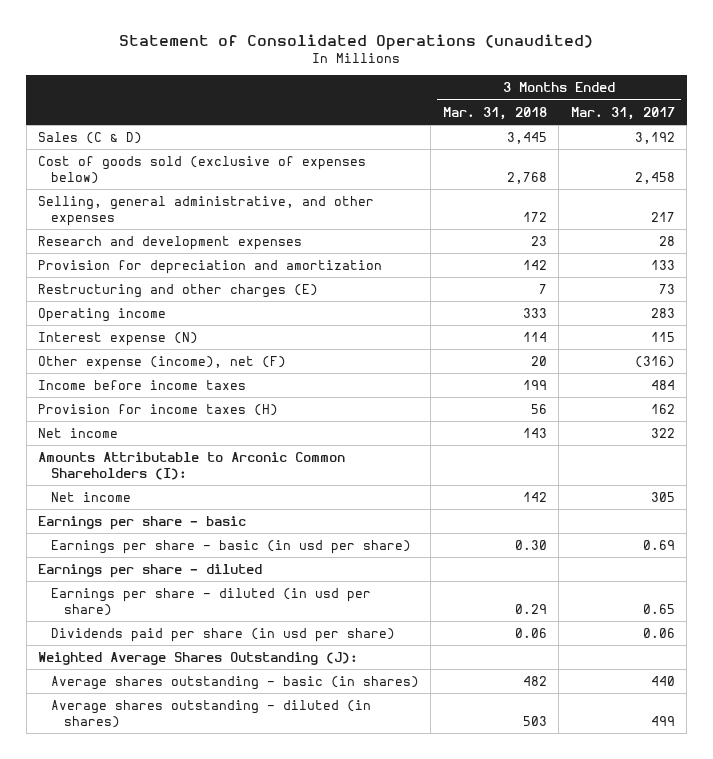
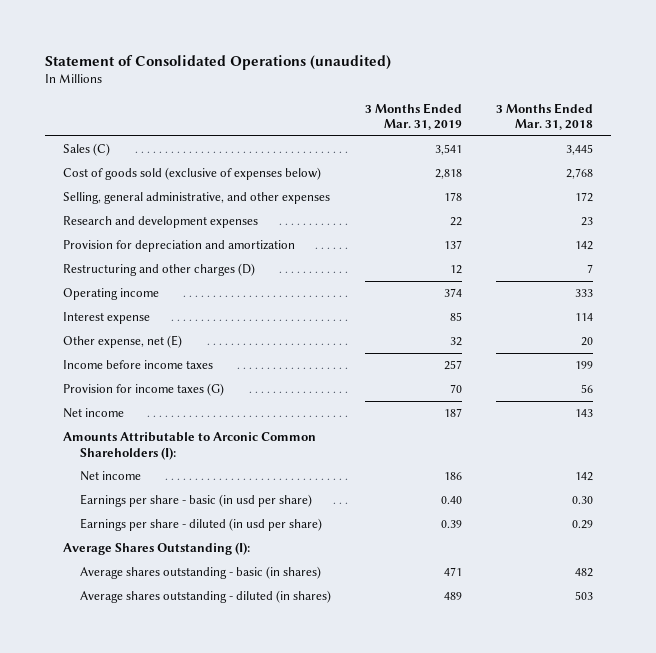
[570,106,675,120] Mar. 31, 2017 -> none
none -> [365,102,463,131] 3 Months Ended Mar. 31, 2019
[37,131,142,144] Sales (C & D) -> [62,143,110,157] Sales (C)
[37,283,318,298] Restructuring and other charges (E) -> [62,263,255,277] Restructuring and other charges (D)
[37,331,198,346] Interest expense (N) -> [62,312,150,325] Interest expense
[37,355,286,370] Other expense (income), net (F) -> [62,335,182,349] Other expense, net (E)
[37,403,278,416] Provision for income taxes (H) -> [62,383,224,397] Provision for income taxes (G)
[37,515,246,530] Earnings per share - basic -> none
[37,563,262,578] Earnings per share - diluted -> none
[51,627,396,642] Dividends paid per share (in usd per share) -> none
[37,651,358,665] Weighted Average Shares Outstanding (J): -> [62,542,250,556] Average Shares Outstanding (I):

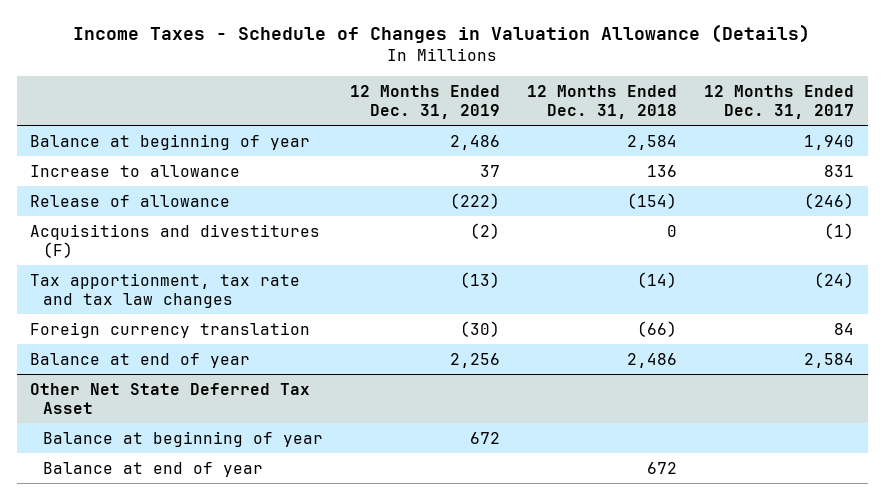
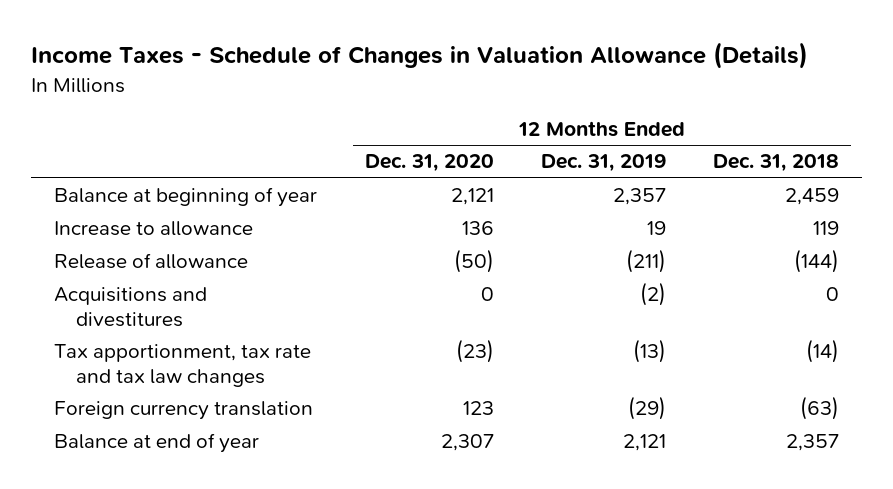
[704,84,855,119] 12 Months Ended Dec. 31, 2017 -> none
none -> [364,154,494,173] Dec. 31, 2020
[449,134,500,150] 2,486 -> [612,188,666,206] 2,357
[626,134,677,150] 2,584 -> [784,188,839,206] 2,459
[479,164,500,177] 37 -> [646,221,666,236] 19
[646,164,677,177] 136 -> [812,221,839,236] 119
[449,192,500,209] (222) -> [625,249,666,274] (211)
[626,192,677,209] (154) -> [793,249,839,274] (144)
[30,223,321,258] Acquisitions and divestitures (F) -> [54,287,208,328] Acquisitions and divestitures
[30,382,311,414] Other Net State Deferred Tax Asset -> none
[42,430,323,447] Balance at beginning of year -> none
[42,461,263,477] Balance at end of year -> none
[459,320,500,337] (30) -> [627,396,666,421] (29)
[636,320,677,337] (66) -> [799,396,839,421] (63)
[449,352,500,368] 2,256 -> [622,434,666,452] 2,121
[626,352,677,368] 2,486 -> [785,434,839,452] 2,357

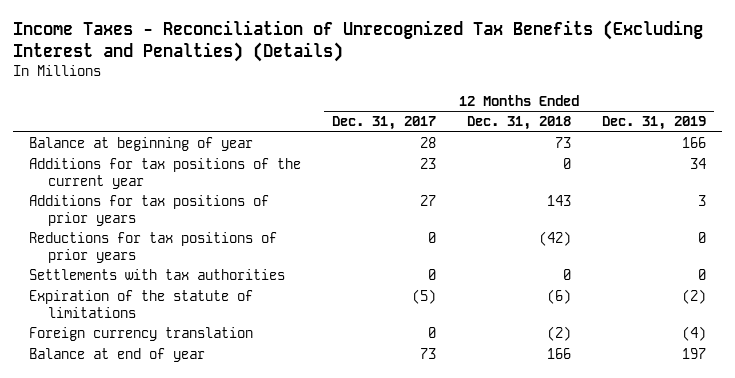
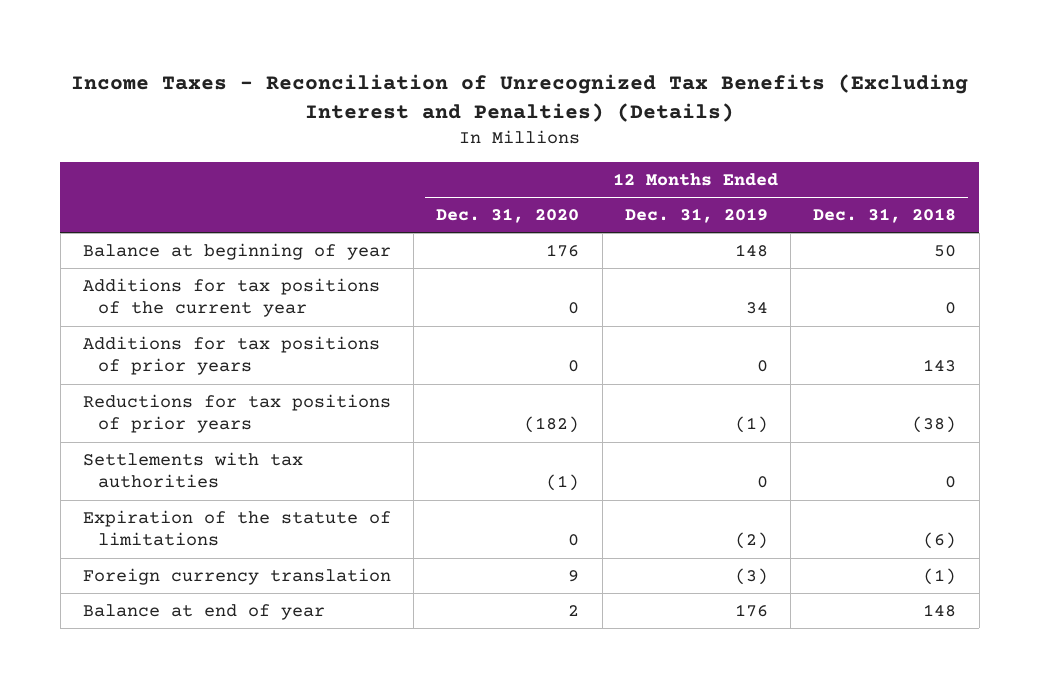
[331,116,436,131] Dec. 31, 2017 -> none
none -> [436,208,580,224] Dec. 31, 2020
[554,137,571,149] 73 -> [934,245,957,258] 50
[682,137,707,149] 166 -> [734,244,768,258] 148
[698,195,707,207] 3 -> [756,360,768,373] 0
[538,231,571,247] (42) -> [912,416,957,434] (38)
[698,232,707,244] 0 -> [734,416,768,434] (1)
[546,326,571,342] (2) -> [923,568,957,586] (1)
[682,326,707,342] (4) -> [734,568,768,586] (3)
[546,348,571,360] 166 -> [923,604,957,618] 148
[682,348,707,360] 197 -> [734,604,768,618] 176

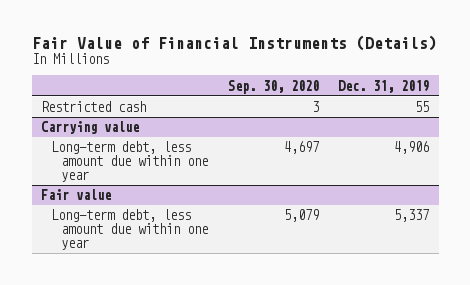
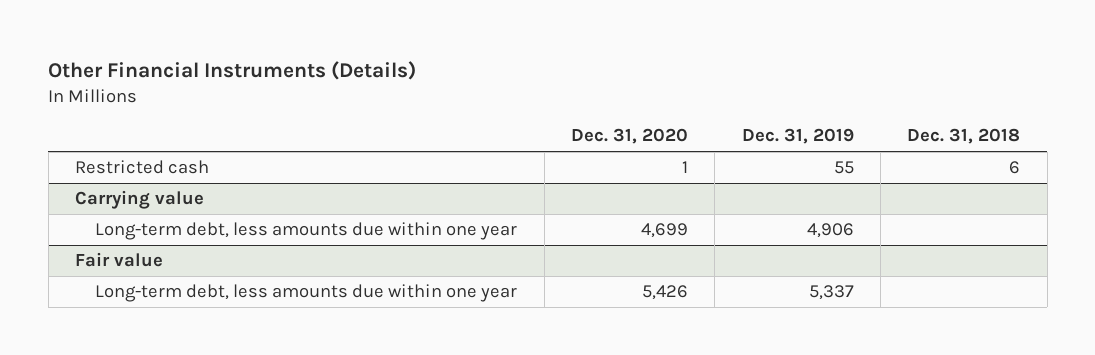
[31,35,437,52] Fair Value of Financial Instruments (Details) -> [48,60,417,80] Other Financial Instruments (Details)
[227,79,319,94] Sep. 30, 2020 -> none
none -> [570,128,688,145] Dec. 31, 2020
none -> [907,128,1021,145] Dec. 31, 2018
[51,141,209,182] Long-term debt, less amount due within one year -> [95,222,518,241] Long-term debt, less amounts due within one year
[51,209,209,250] Long-term debt, less amount due within one year -> [95,284,518,303] Long-term debt, less amounts due within one year

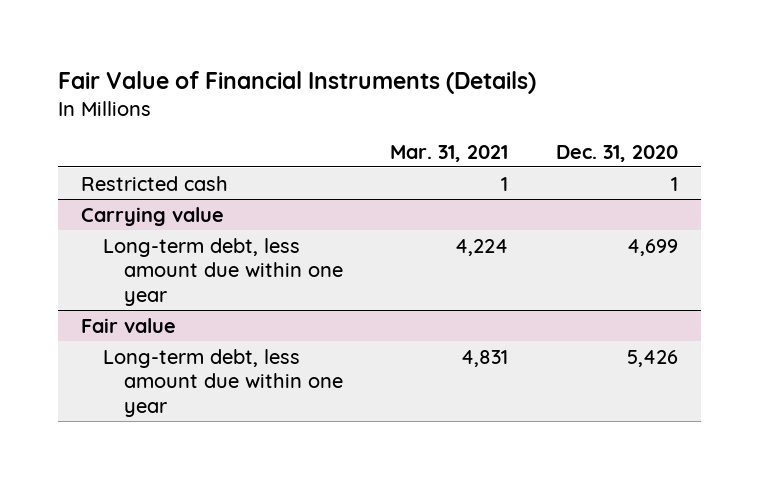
[48,60,417,80] Other Financial Instruments (Details) -> [57,70,536,94] Fair Value of Financial Instruments (Details)
[741,128,854,145] Dec. 31, 2019 -> none
[907,128,1021,145] Dec. 31, 2018 -> none
none -> [390,144,509,162] Mar. 31, 2021
[95,222,518,241] Long-term debt, less amounts due within one year -> [102,237,343,306] Long-term debt, less amount due within one year
[95,284,518,303] Long-term debt, less amounts due within one year -> [102,348,343,417] Long-term debt, less amount due within one year

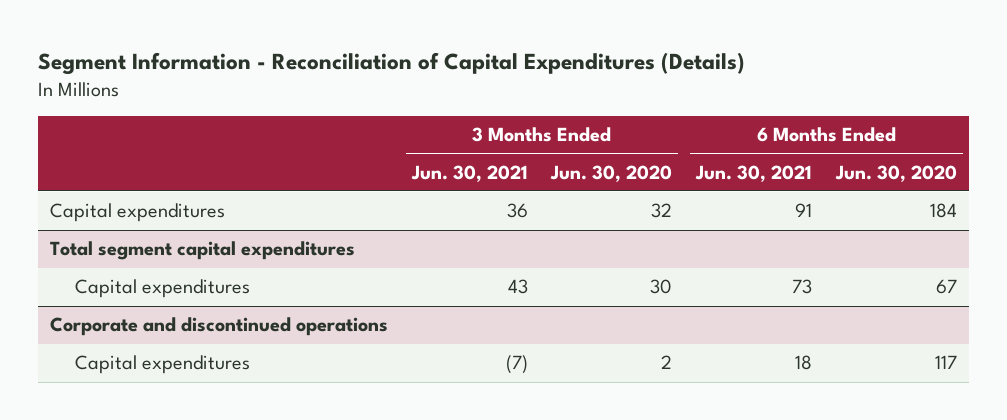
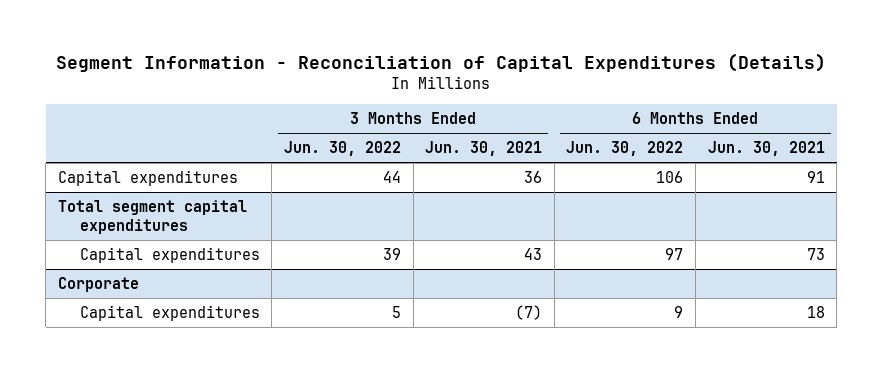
[550,164,673,182] Jun. 30, 2020 -> none
[835,164,958,182] Jun. 30, 2020 -> none
none -> [283,141,401,157] Jun. 30, 2022
none -> [566,141,684,157] Jun. 30, 2022
[49,317,388,337] Corporate and discontinued operations -> [57,277,139,293] Corporate

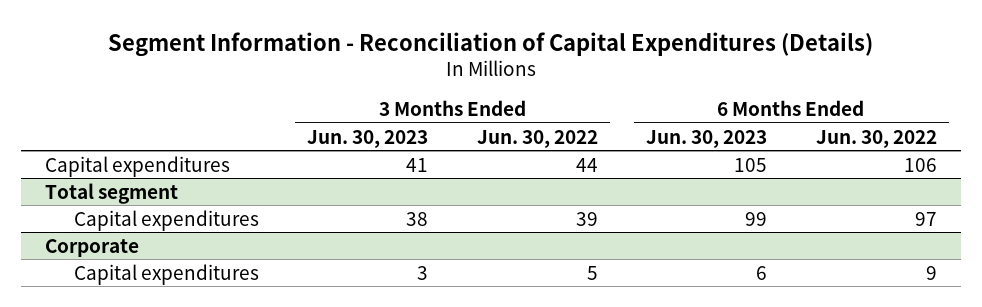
[425,141,543,157] Jun. 30, 2021 -> none
[707,141,825,157] Jun. 30, 2021 -> none
none -> [307,129,429,148] Jun. 30, 2023
none -> [646,129,768,148] Jun. 30, 2023
[57,200,247,234] Total segment capital expenditures -> [45,182,179,204] Total segment

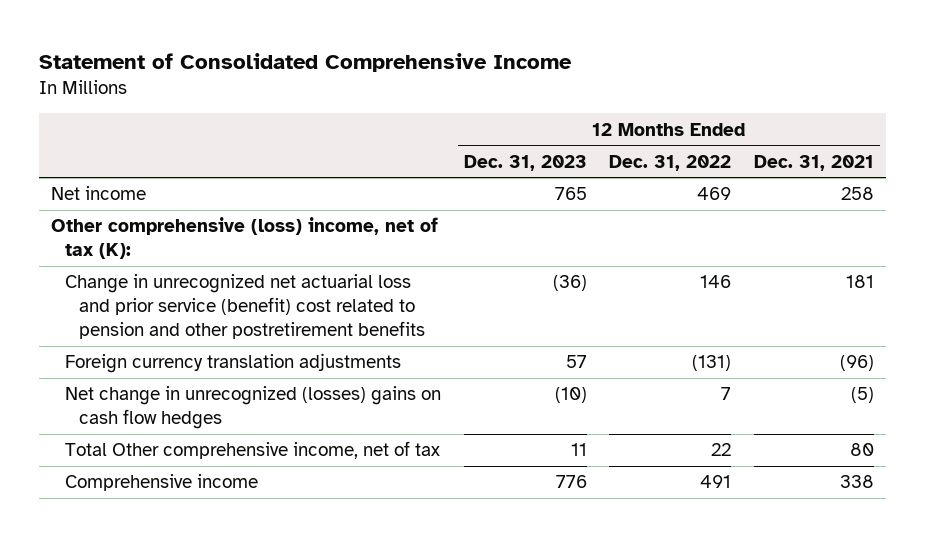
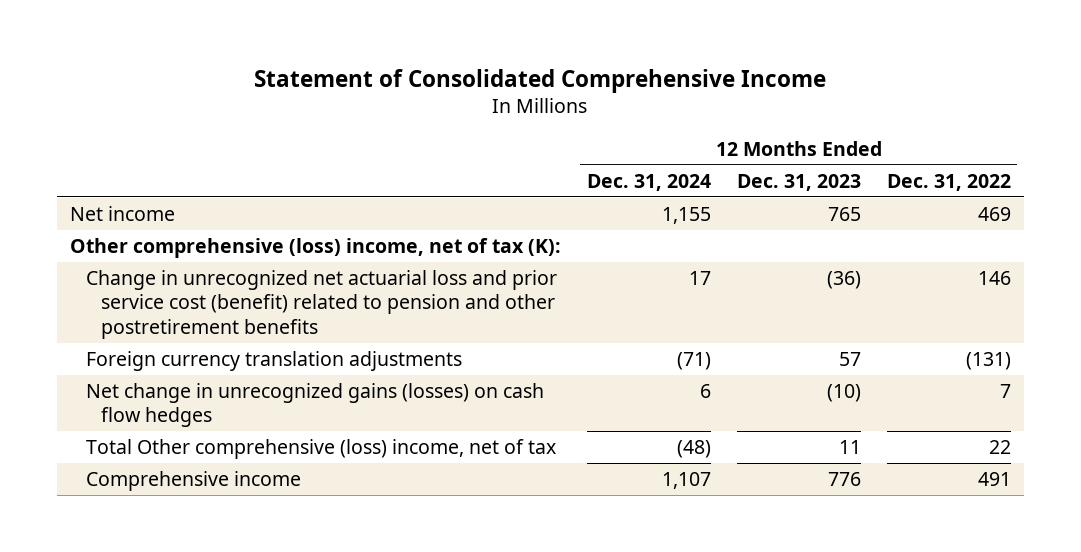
[754,154,875,171] Dec. 31, 2021 -> none
none -> [586,173,711,191] Dec. 31, 2024
[64,274,425,340] Change in unrecognized net actuarial loss and prior service (benefit) cost related to pension and other postretirement benefits -> [85,269,557,339] Change in unrecognized net actuarial loss and prior service cost (benefit) related to pension and other postretirement benefits
[64,386,441,430] Net change in unrecognized (losses) gains on cash flow hedges -> [85,382,544,428] Net change in unrecognized gains (losses) on cash flow hedges
[64,441,440,460] Total Other comprehensive income, net of tax -> [85,438,556,459] Total Other comprehensive (loss) income, net of tax

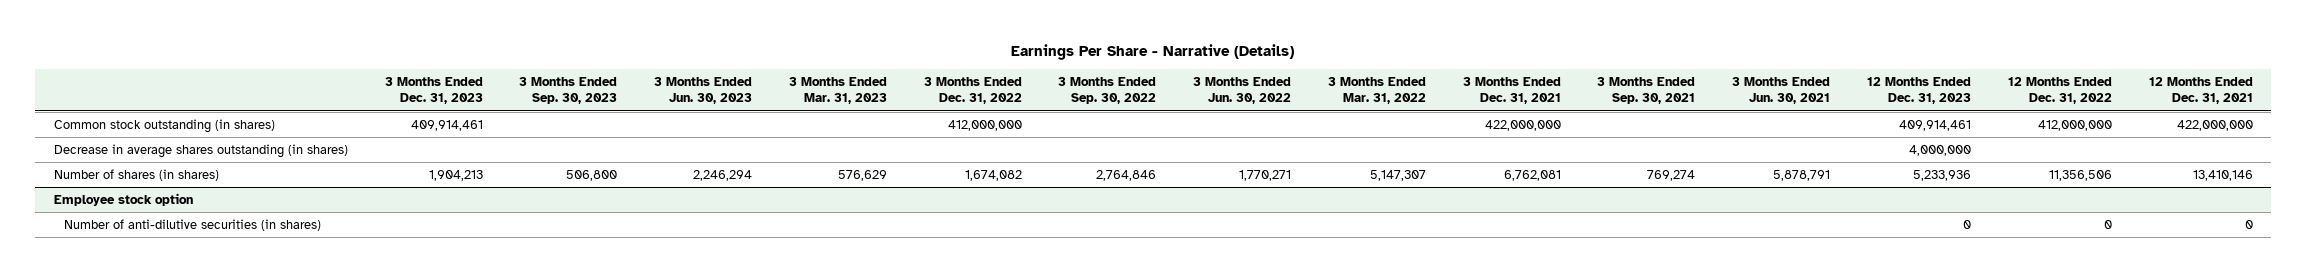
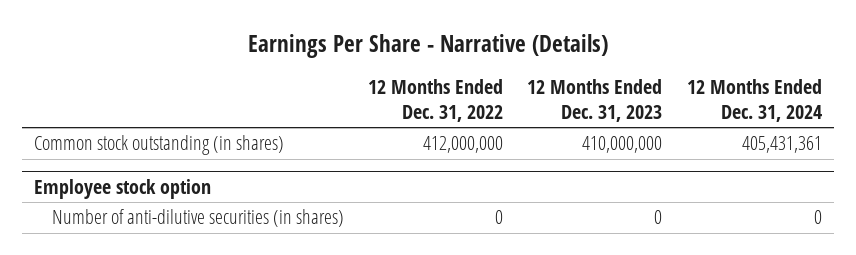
[384,76,483,105] 3 Months Ended Dec. 31, 2023 -> none
[519,76,618,105] 3 Months Ended Sep. 30, 2023 -> none
[654,76,753,105] 3 Months Ended Jun. 30, 2023 -> none
[788,76,887,105] 3 Months Ended Mar. 31, 2023 -> none
[923,76,1022,105] 3 Months Ended Dec. 31, 2022 -> none
[1058,76,1157,105] 3 Months Ended Sep. 30, 2022 -> none
[1193,76,1292,105] 3 Months Ended Jun. 30, 2022 -> none
[1327,76,1426,105] 3 Months Ended Mar. 31, 2022 -> none
[1462,76,1561,105] 3 Months Ended Dec. 31, 2021 -> none
[1597,76,1696,105] 3 Months Ended Sep. 30, 2021 -> none
[1732,76,1831,105] 3 Months Ended Jun. 30, 2021 -> none
[2148,76,2253,105] 12 Months Ended Dec. 31, 2021 -> none
none -> [686,78,822,122] 12 Months Ended Dec. 31, 2024
[53,144,348,159] Decrease in average shares outstanding (in shares) -> none
[53,169,219,182] Number of shares (in shares) -> none
[1899,120,1972,132] 409,914,461 -> [582,136,663,154] 410,000,000

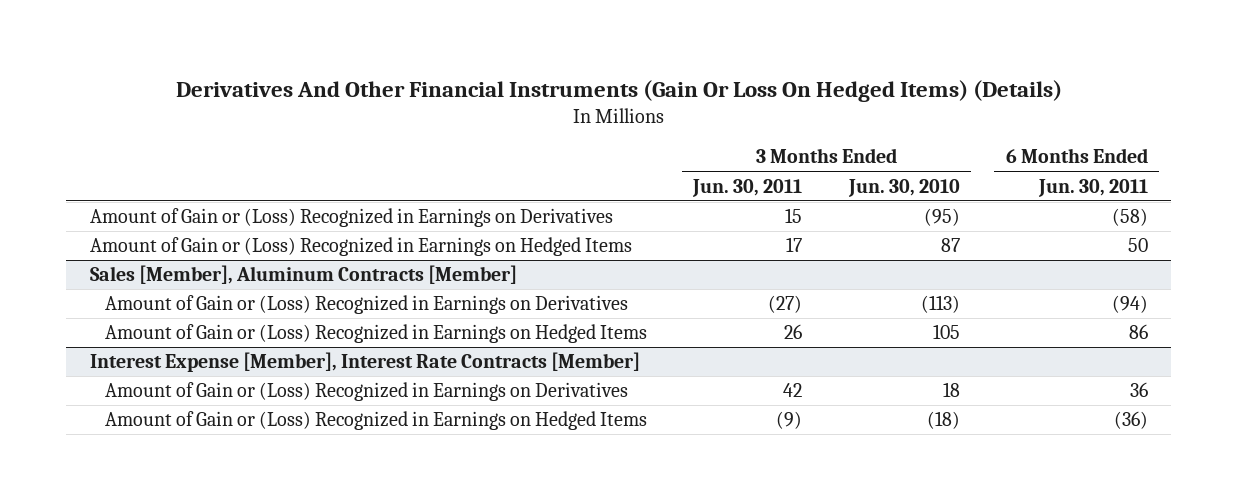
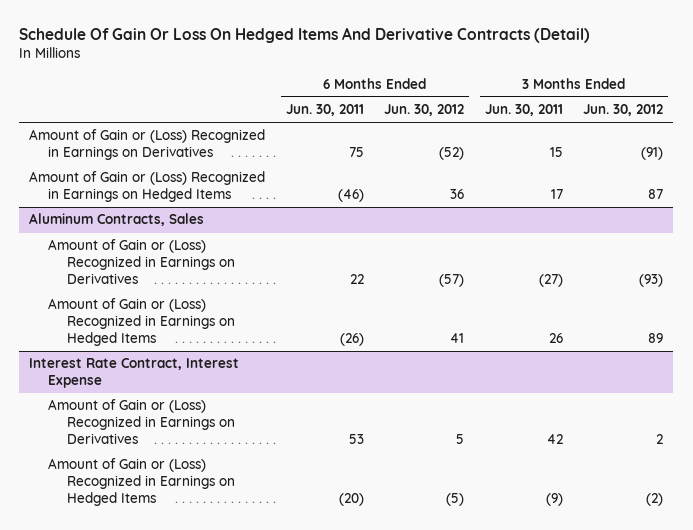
[175,79,1062,102] Derivatives And Other Financial Instruments (Gain Or Loss On Hedged Items) (Details) -> [19,26,591,43] Schedule Of Gain Or Loss On Hedged Items And Derivative Contracts (Detail)
[847,178,960,197] Jun. 30, 2010 -> none
none -> [384,104,465,117] Jun. 30, 2012
none -> [583,104,664,117] Jun. 30, 2012
[1111,208,1148,227] (58) -> [348,147,364,158] 75
[1127,238,1148,253] 50 -> [337,189,364,203] (46)
[89,265,517,285] Sales [Member], Aluminum Contracts [Member] -> [29,213,205,227] Aluminum Contracts, Sales
[1111,295,1148,314] (94) -> [349,273,364,284] 22
[1128,324,1148,340] 86 -> [339,332,364,346] (26)
[89,352,640,373] Interest Expense [Member], Interest Rate Contracts [Member] -> [29,358,240,389] Interest Rate Contract, Interest Expense
[1129,382,1148,398] 36 -> [348,433,364,444] 53
[1113,411,1148,430] (36) -> [338,492,364,506] (20)

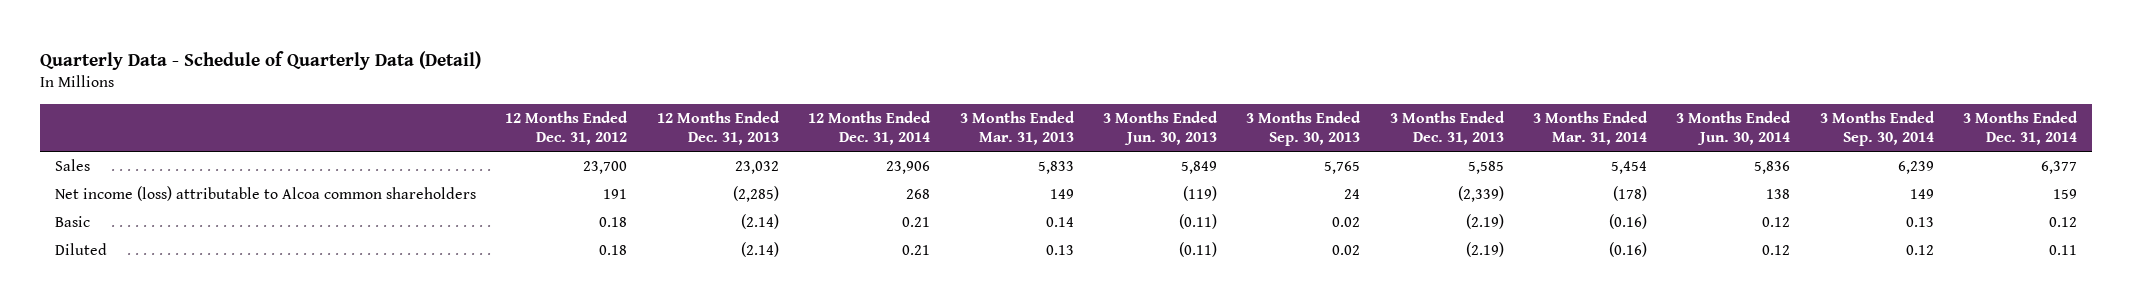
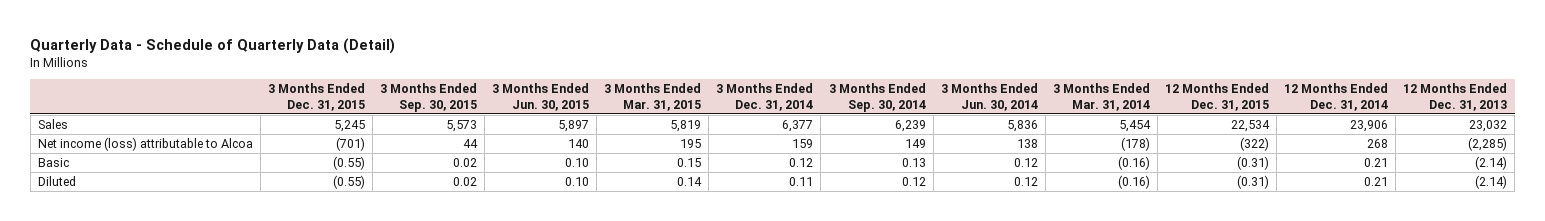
[505,110,629,146] 12 Months Ended Dec. 31, 2012 -> none
[959,110,1075,146] 3 Months Ended Mar. 31, 2013 -> none
[1102,110,1218,146] 3 Months Ended Jun. 30, 2013 -> none
[1246,110,1362,147] 3 Months Ended Sep. 30, 2013 -> none
[1389,110,1505,146] 3 Months Ended Dec. 31, 2013 -> none
none -> [267,83,365,111] 3 Months Ended Dec. 31, 2015
none -> [379,83,477,112] 3 Months Ended Sep. 30, 2015
none -> [492,83,590,111] 3 Months Ended Jun. 30, 2015
none -> [604,83,702,111] 3 Months Ended Mar. 31, 2015
none -> [1164,83,1269,111] 12 Months Ended Dec. 31, 2015
[54,186,476,202] Net income (loss) attributable to Alcoa common shareholders -> [37,136,253,151] Net income (loss) attributable to Alcoa

